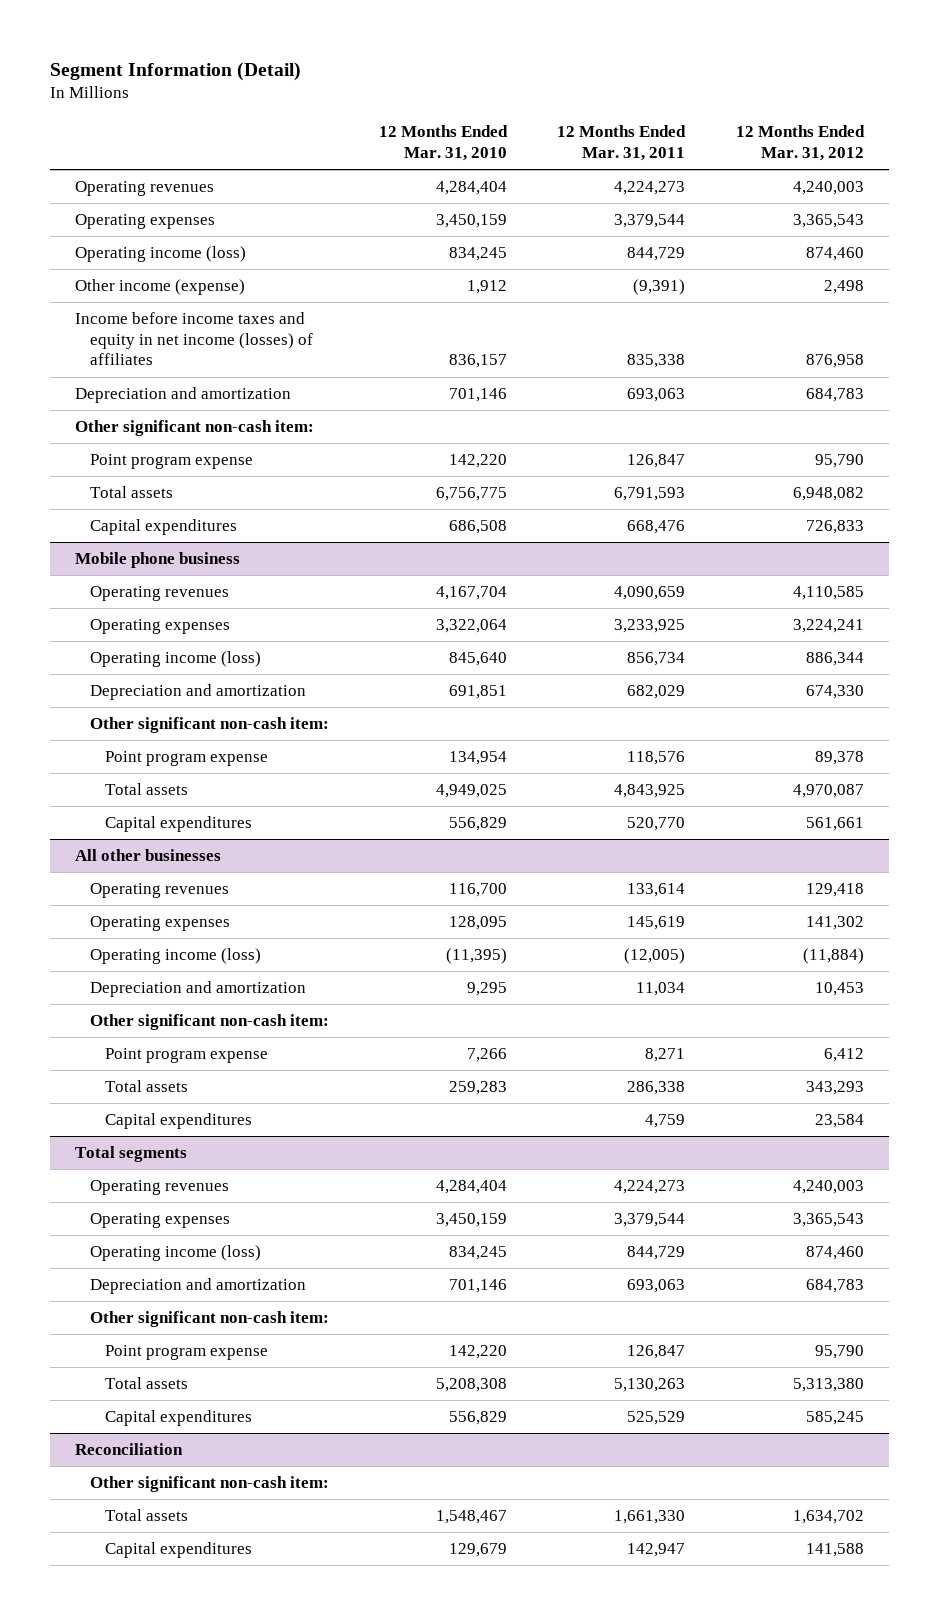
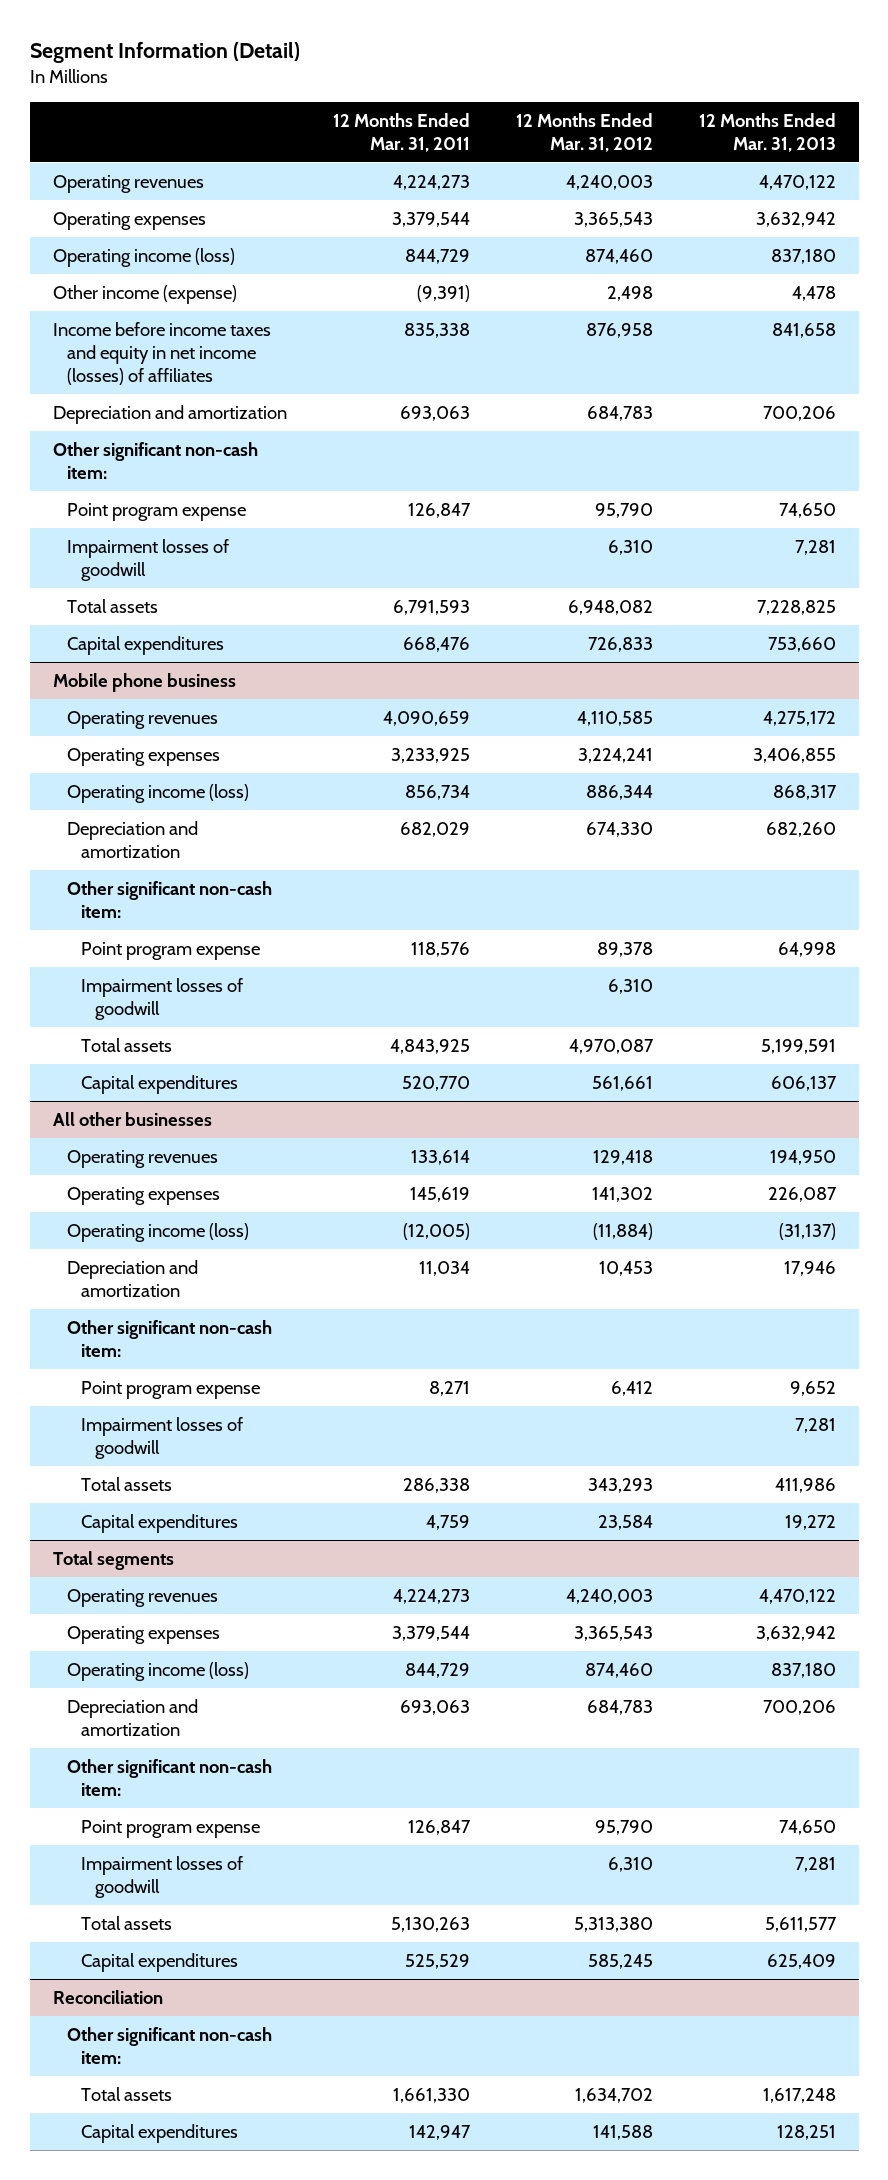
[379,125,509,162] 12 Months Ended Mar. 31, 2010 -> none
none -> [698,112,836,152] 12 Months Ended Mar. 31, 2013
none -> [66,538,229,581] Impairment losses of goodwill
none -> [80,977,243,1020] Impairment losses of goodwill
none -> [80,1416,243,1459] Impairment losses of goodwill
none -> [80,1855,243,1898] Impairment losses of goodwill

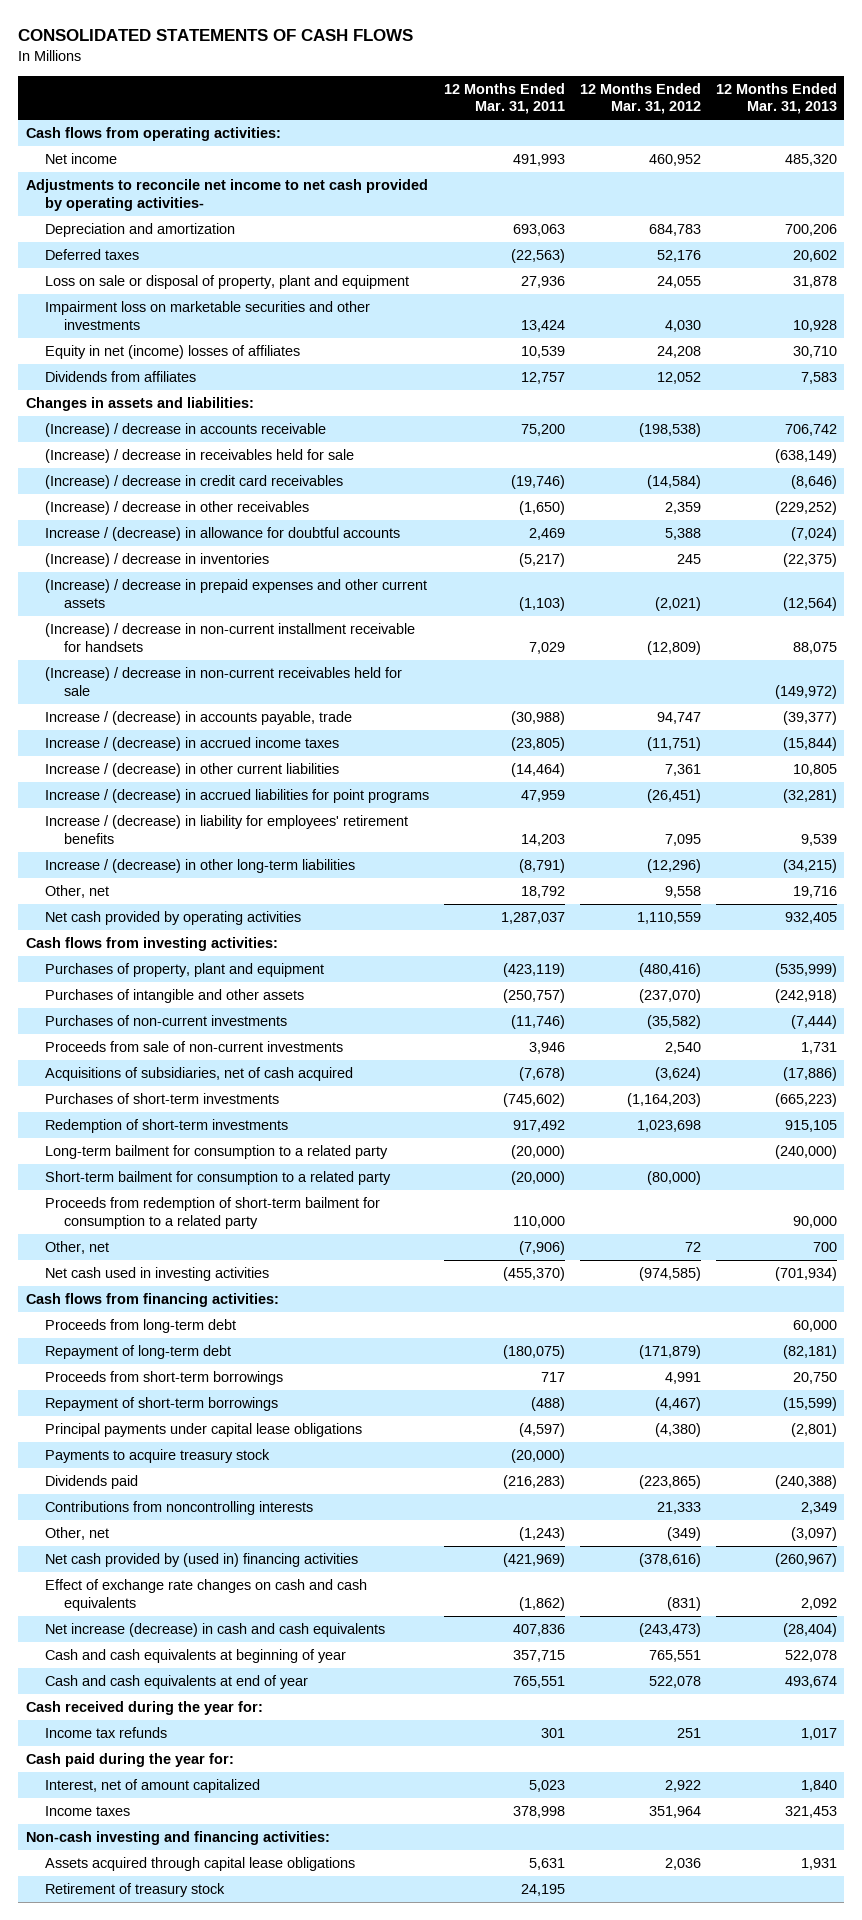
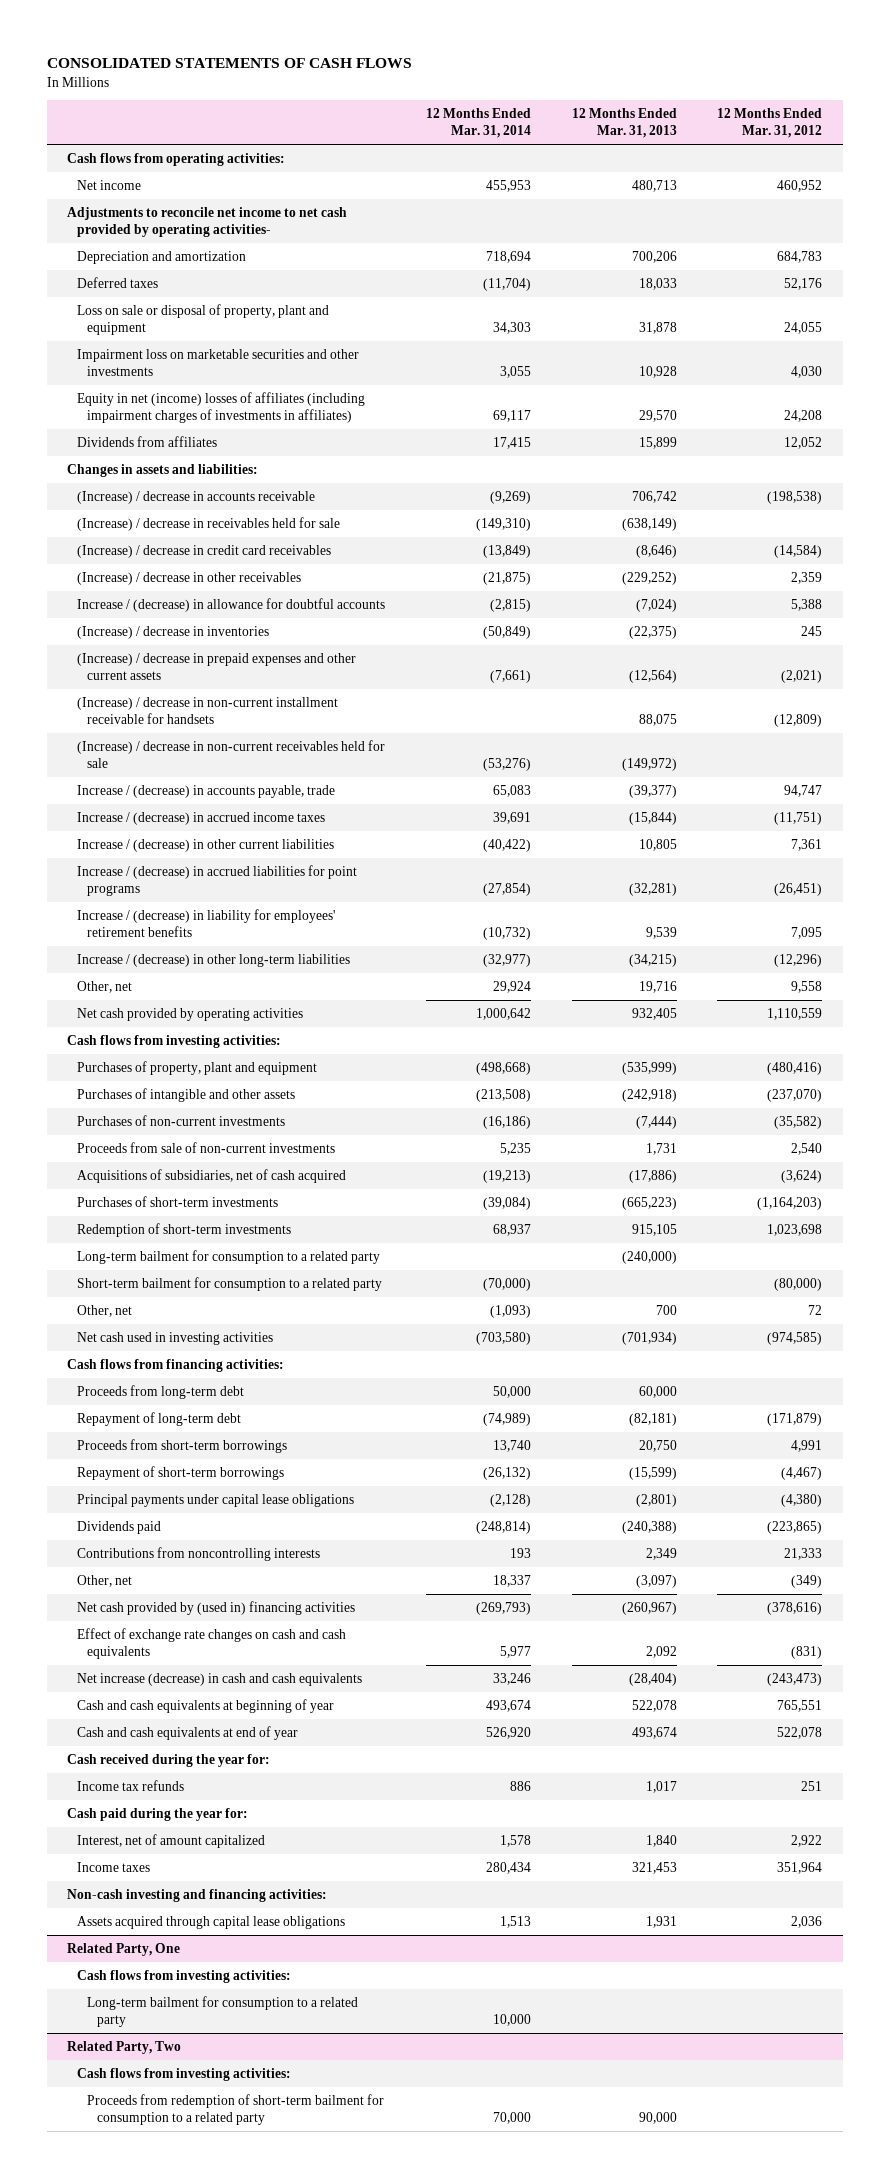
[443,82,565,115] 12 Months Ended Mar. 31, 2011 -> none
none -> [425,108,531,139] 12 Months Ended Mar. 31, 2014
[784,153,837,166] 485,320 -> [631,179,677,192] 480,713
[792,249,837,262] 20,602 -> [638,277,677,290] 18,033
[44,344,300,359] Equity in net (income) losses of affiliates -> [77,391,366,423] Equity in net (income) losses of affiliates (including impairment charges of investments in affiliates)
[792,345,837,358] 30,710 -> [638,409,677,422] 29,570
[800,371,837,384] 7,583 -> [638,436,677,449] 15,899
[44,1196,380,1229] Proceeds from redemption of short-term bailment for consumption to a related party -> none
[44,1448,270,1463] Payments to acquire treasury stock -> none
[44,1882,225,1897] Retirement of treasury stock -> none
none -> [67,1942,181,1956] Related Party, One
none -> [77,1969,292,1983] Cash flows from investing activities:
none -> [87,1995,359,2027] Long-term bailment for consumption to a related party
none -> [67,2040,182,2054] Related Party, Two
none -> [77,2067,292,2081] Cash flows from investing activities:
none -> [87,2093,385,2125] Proceeds from redemption of short-term bailment for consumption to a related party

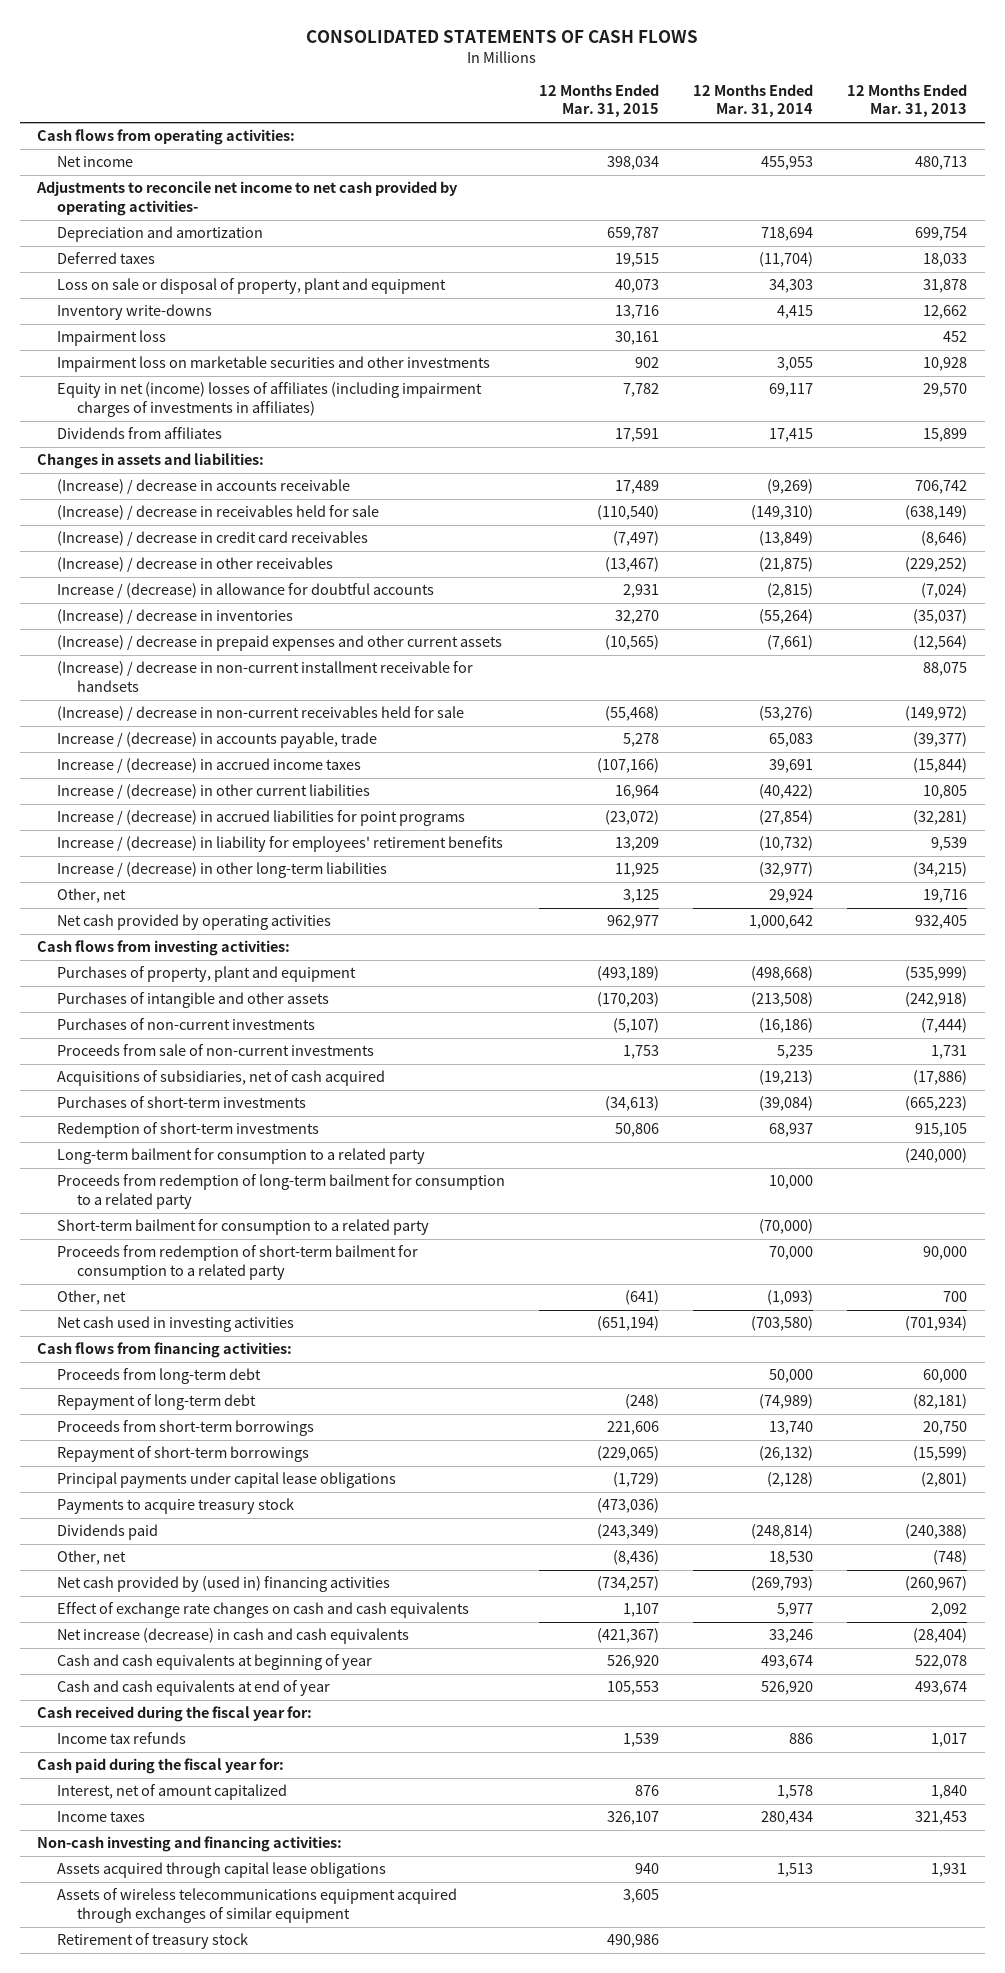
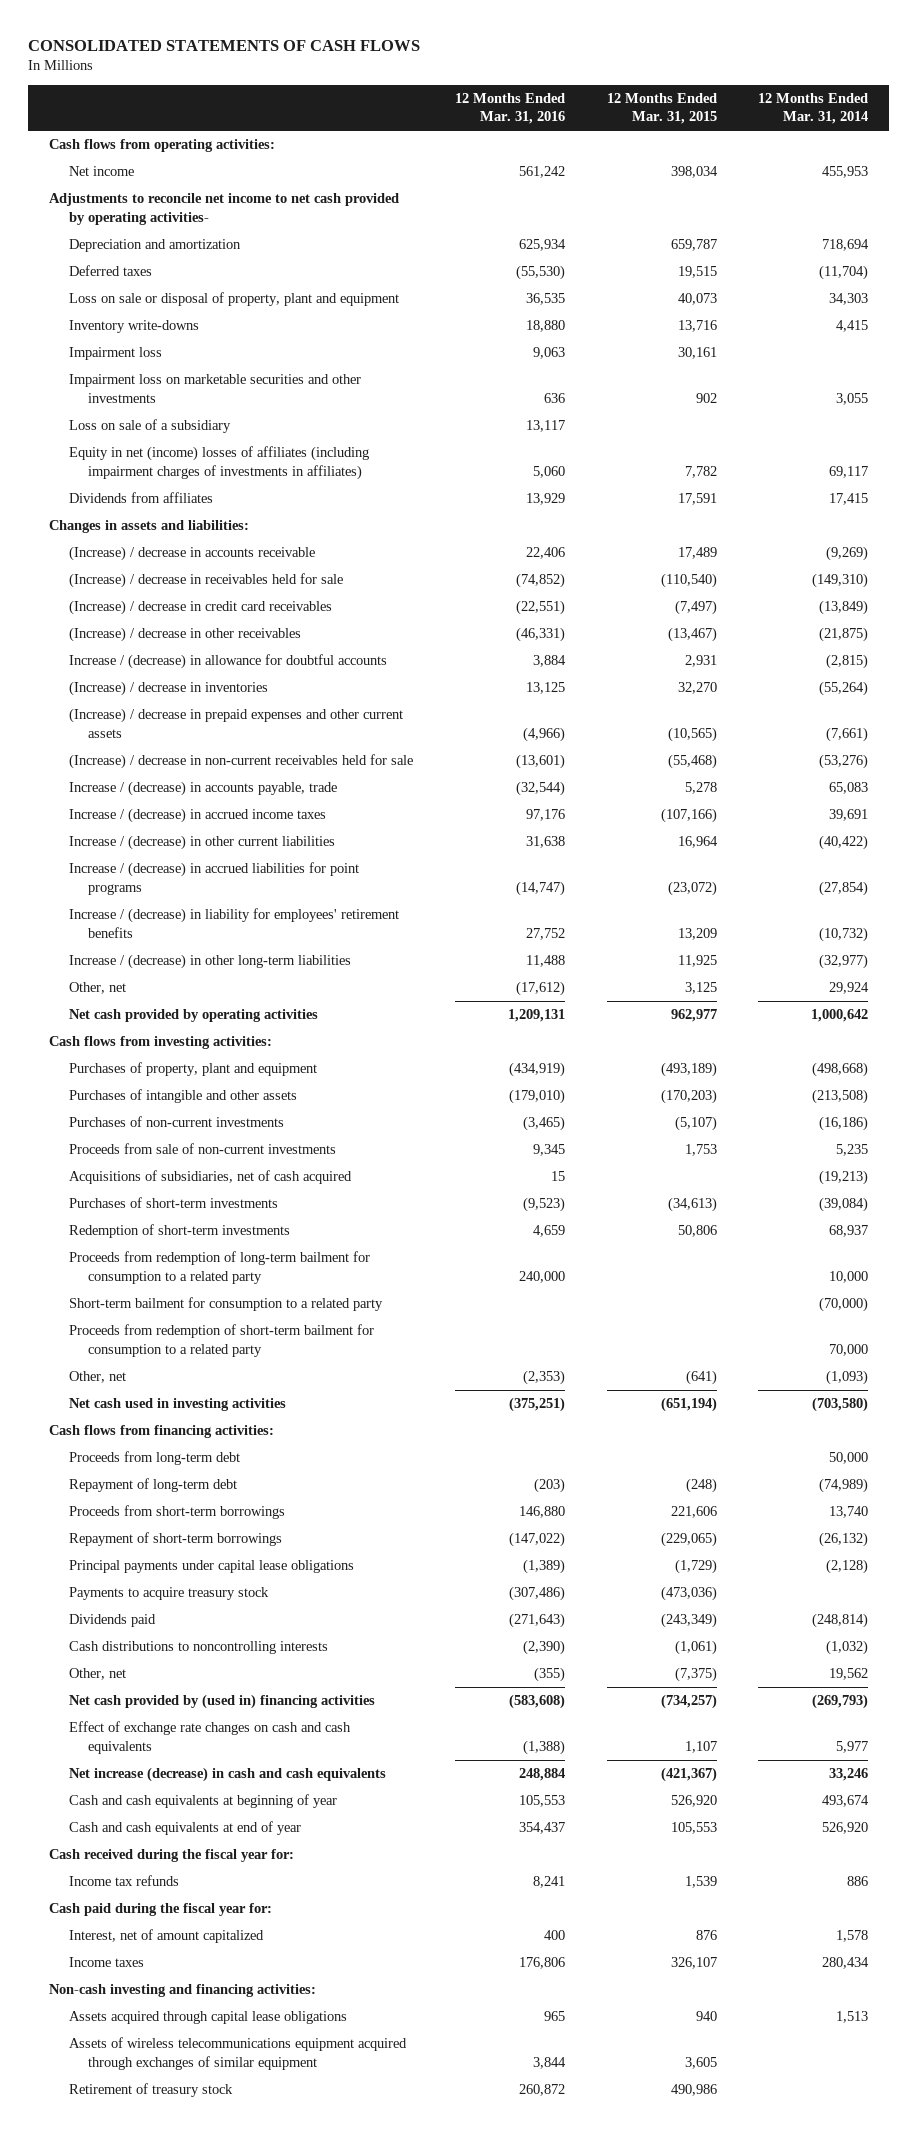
[847,83,968,118] 12 Months Ended Mar. 31, 2013 -> none
none -> [454,92,565,125] 12 Months Ended Mar. 31, 2016
none -> [68,419,231,434] Loss on sale of a subsidiary
[57,661,474,692] (Increase) / decrease in non-current installment receivable for handsets -> none
[57,1148,426,1165] Long-term bailment for consumption to a related party -> none
none -> [68,1641,328,1655] Cash distributions to noncontrolling interests
[613,1550,660,1566] (8,436) -> [674,1667,717,1683] (7,375)
[769,1551,814,1566] 18,530 -> [829,1668,869,1681] 19,562

